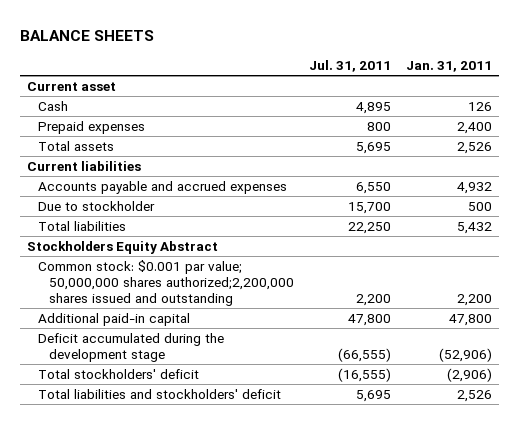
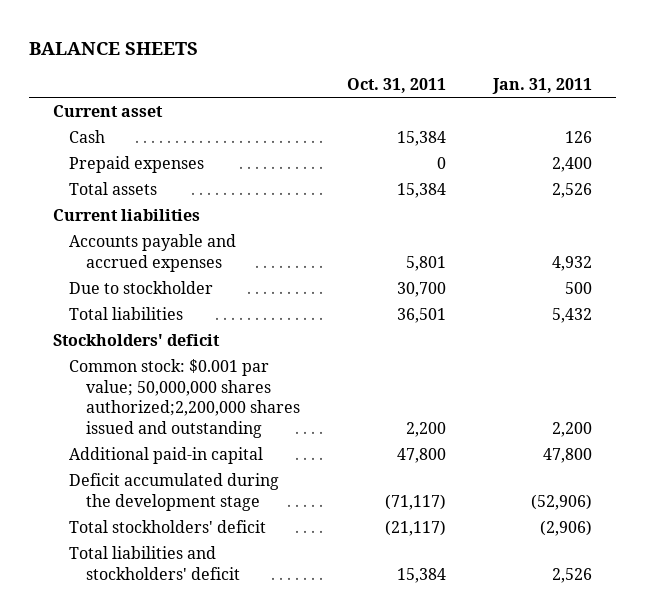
[309,59,392,72] Jul. 31, 2011 -> none
none -> [346,77,446,93] Oct. 31, 2011
[27,241,219,255] Stockholders Equity Abstract -> [53,334,221,347] Stockholders' deficit

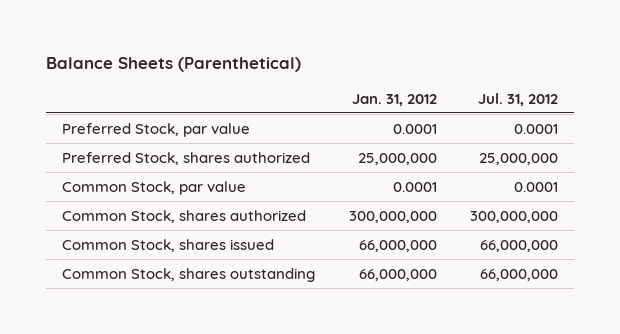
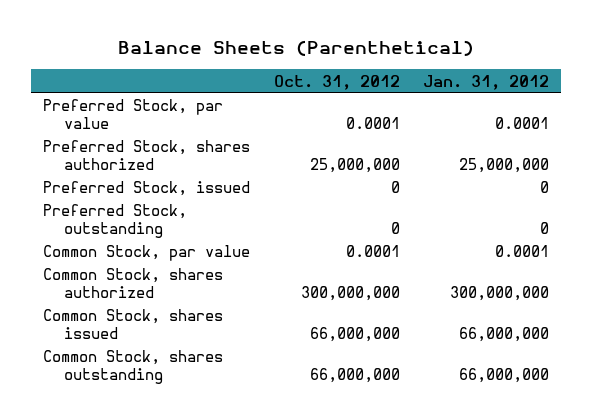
[477,92,558,106] Jul. 31, 2012 -> none
none -> [273,74,400,90] Oct. 31, 2012
none -> [42,181,250,197] Preferred Stock, issued
none -> [42,204,187,239] Preferred Stock, outstanding

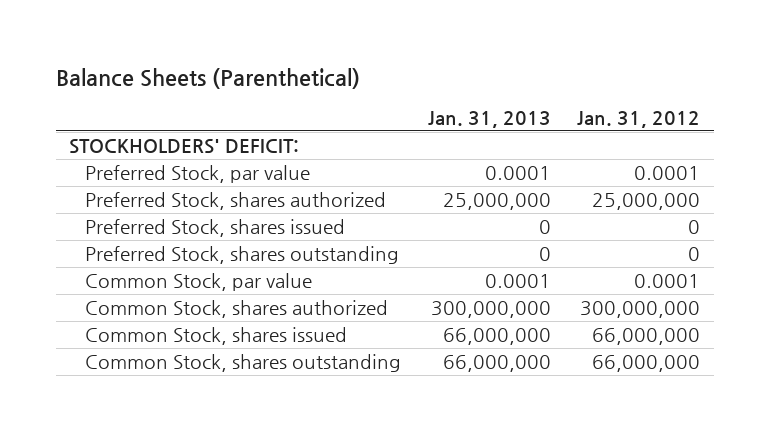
[273,74,400,90] Oct. 31, 2012 -> none
none -> [427,110,551,128] Jan. 31, 2013
none -> [69,139,300,155] STOCKHOLDERS' DEFICIT:
[42,181,250,197] Preferred Stock, issued -> [84,219,345,238] Preferred Stock, shares issued
[42,204,187,239] Preferred Stock, outstanding -> [84,246,399,265] Preferred Stock, shares outstanding

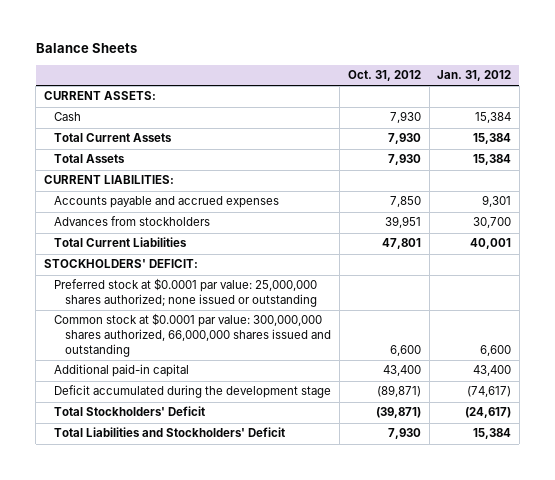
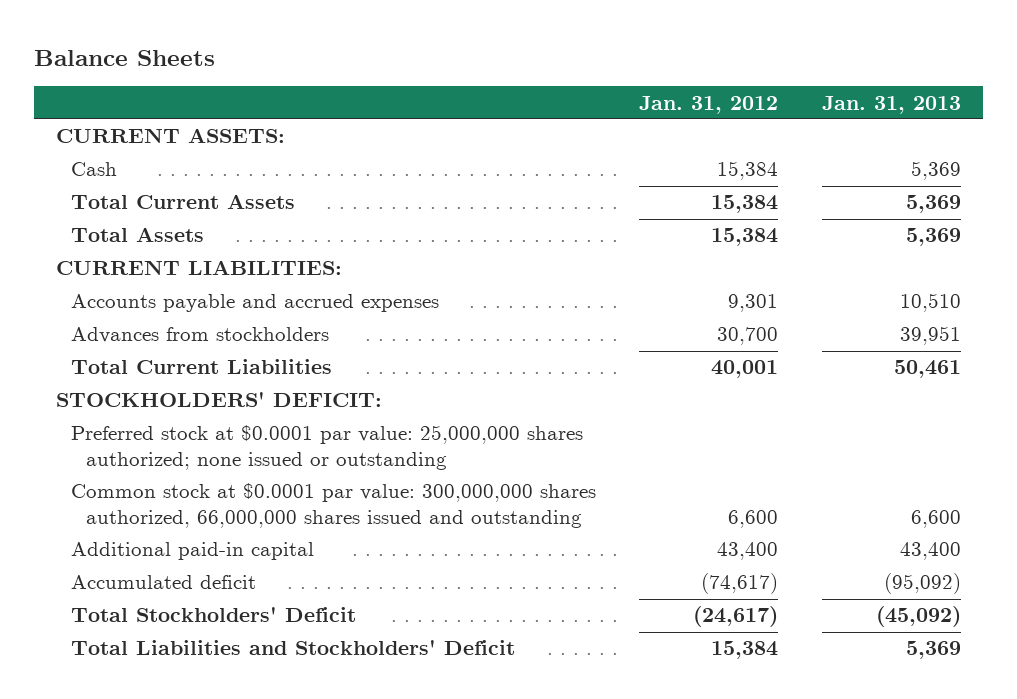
[347,70,421,82] Oct. 31, 2012 -> none
none -> [822,95,962,114] Jan. 31, 2013
[54,385,332,399] Deficit accumulated during the development stage -> [70,575,256,590] Accumulated deficit

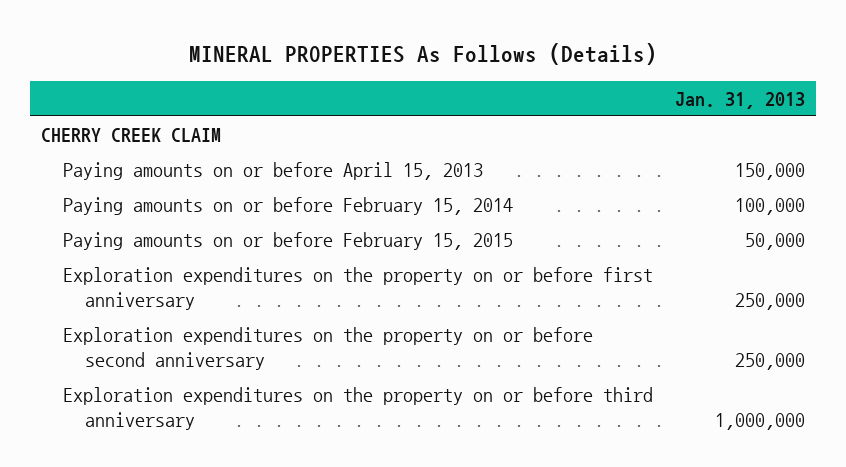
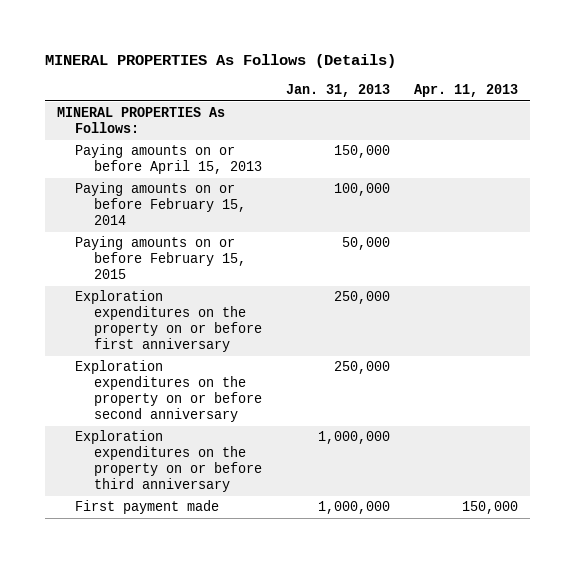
none -> [413,84,518,98] Apr. 11, 2013
[41,127,222,142] CHERRY CREEK CLAIM -> none
none -> [56,107,225,134] MINERAL PROPERTIES As Follows:
none -> [75,500,220,515] First payment made

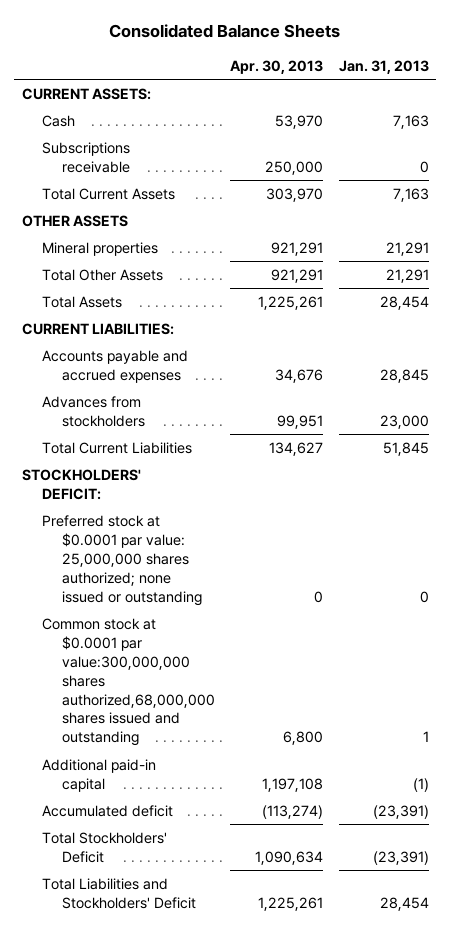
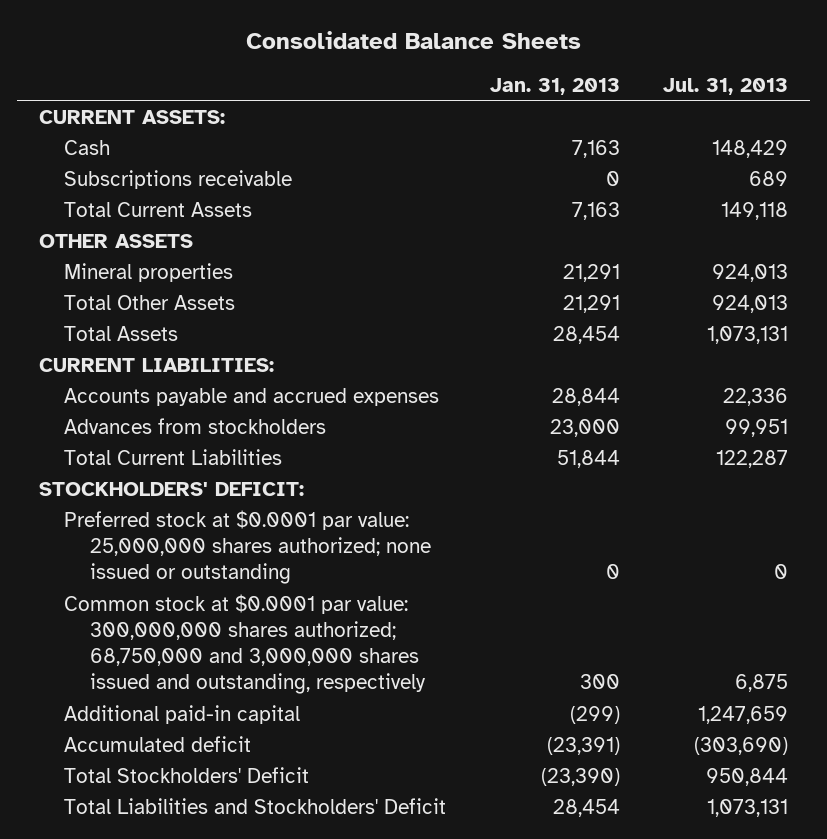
[230,59,324,74] Apr. 30, 2013 -> none
none -> [663,77,789,95] Jul. 31, 2013
[379,368,429,383] 28,845 -> [551,387,620,406] 28,844
[382,441,429,456] 51,845 -> [556,449,620,468] 51,844
[41,617,215,747] Common stock at $0.0001 par value:300,000,000 shares authorized,68,000,000 shares issued and outstanding -> [64,593,426,695] Common stock at $0.0001 par value: 300,000,000 shares authorized; 68,750,000 and 3,000,000 shares issued and outstanding, respectively
[422,731,429,743] 1 -> [579,674,620,690] 300
[412,777,429,792] (1) -> [569,705,620,724] (299)
[372,850,429,865] (23,391) -> [540,767,620,786] (23,390)

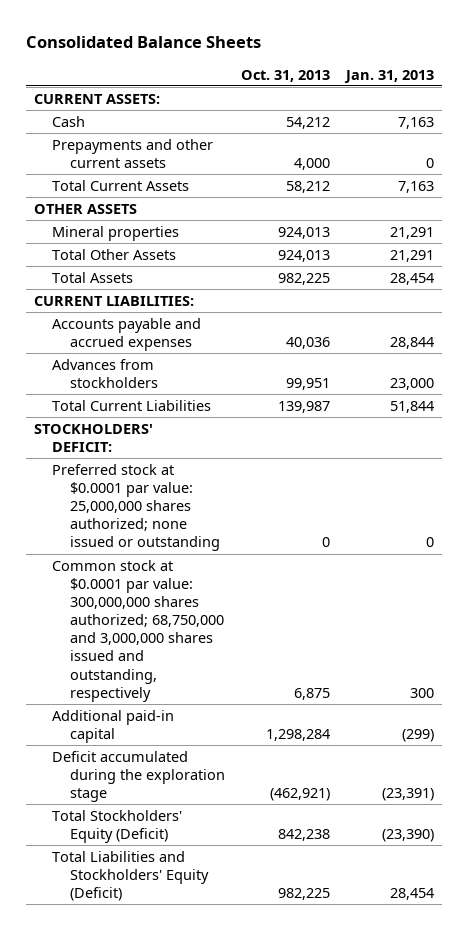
[663,77,789,95] Jul. 31, 2013 -> none
none -> [240,69,330,82] Oct. 31, 2013
[64,169,293,189] Subscriptions receivable -> none
none -> [51,138,213,168] Prepayments and other current assets
[64,735,252,752] Accumulated deficit -> [51,750,225,803] Deficit accumulated during the exploration stage
[64,766,310,783] Total Stockholders' Deficit -> [51,809,182,843] Total Stockholders' Equity (Deficit)
[64,797,447,814] Total Liabilities and Stockholders' Deficit -> [51,850,209,902] Total Liabilities and Stockholders' Equity (Deficit)

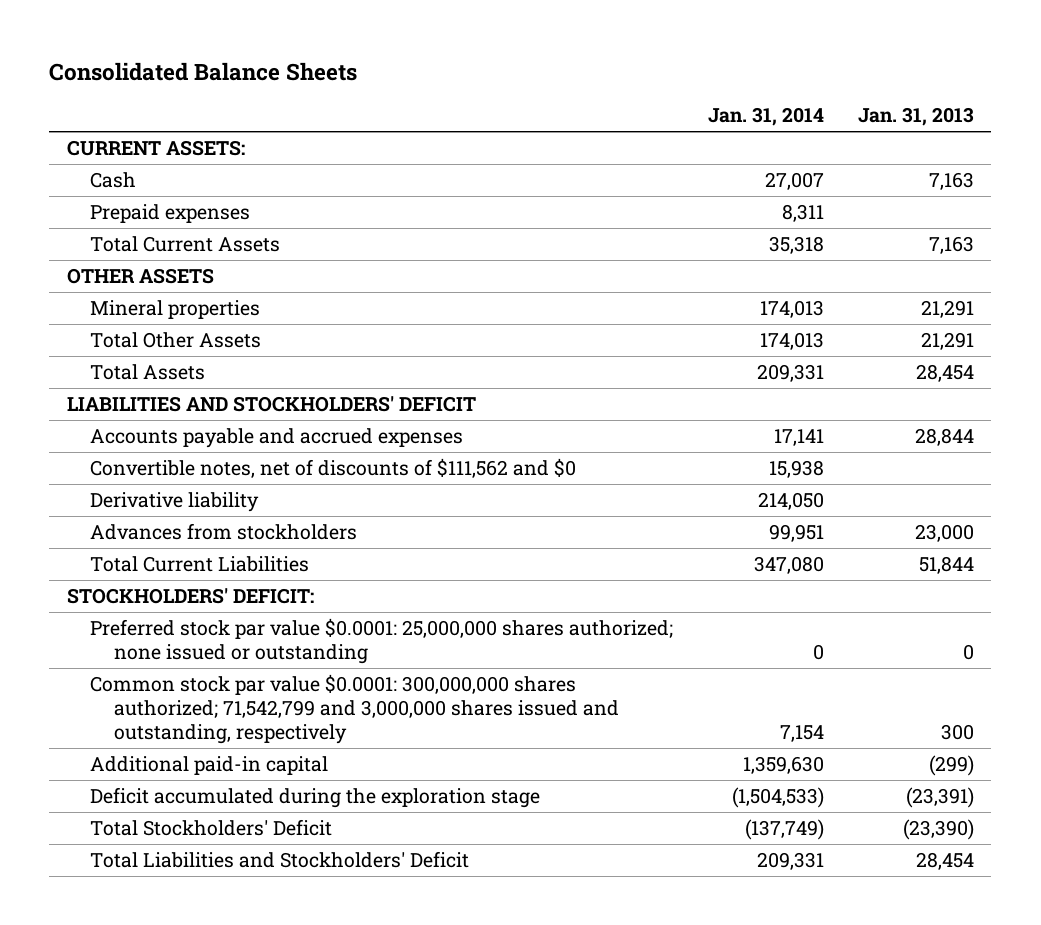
[240,69,330,82] Oct. 31, 2013 -> none
none -> [707,107,824,127] Jan. 31, 2014
[51,138,213,168] Prepayments and other current assets -> none
none -> [90,203,251,223] Prepaid expenses
[33,295,194,306] CURRENT LIABILITIES: -> none
none -> [66,395,476,412] LIABILITIES AND STOCKHOLDERS' DEFICIT
none -> [90,457,577,478] Convertible notes, net of discounts of $111,562 and $0
none -> [90,491,260,512] Derivative liability
[51,463,220,552] Preferred stock at $0.0001 par value: 25,000,000 shares authorized; none issued or outstanding -> [90,617,674,664] Preferred stock par value $0.0001: 25,000,000 shares authorized; none issued or outstanding
[51,559,224,702] Common stock at $0.0001 par value: 300,000,000 shares authorized; 68,750,000 and 3,000,000 shares issued and outstanding, respectively -> [90,673,620,744] Common stock par value $0.0001: 300,000,000 shares authorized; 71,542,799 and 3,000,000 shares issued and outstanding, respectively
[51,809,182,843] Total Stockholders' Equity (Deficit) -> [90,818,333,836] Total Stockholders' Deficit
[51,850,209,902] Total Liabilities and Stockholders' Equity (Deficit) -> [90,850,470,868] Total Liabilities and Stockholders' Deficit

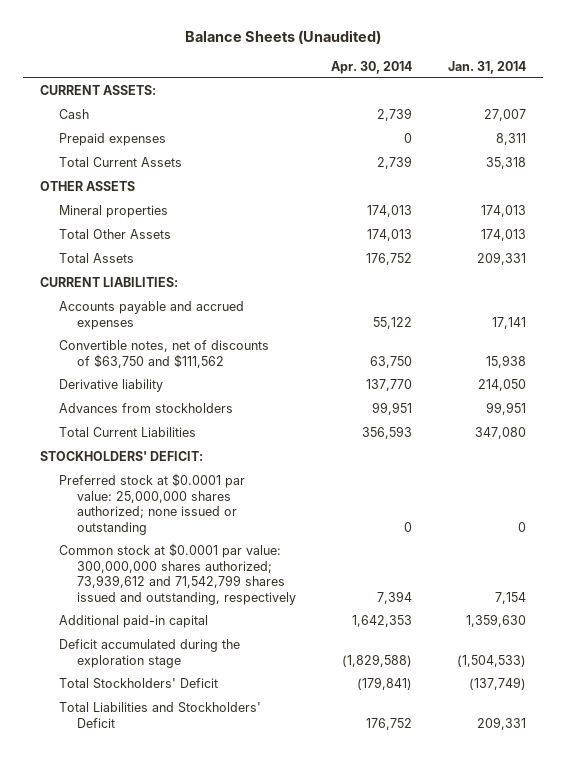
[49,61,358,81] Consolidated Balance Sheets -> [184,29,381,44] Balance Sheets (Unaudited)
[857,107,974,127] Jan. 31, 2013 -> none
none -> [331,60,413,74] Apr. 30, 2014
[66,395,476,412] LIABILITIES AND STOCKHOLDERS' DEFICIT -> none
none -> [40,277,179,288] CURRENT LIABILITIES:
[90,457,577,478] Convertible notes, net of discounts of $111,562 and $0 -> [58,340,269,368] Convertible notes, net of discounts of $63,750 and $111,562
[90,617,674,664] Preferred stock par value $0.0001: 25,000,000 shares authorized; none issued or outstanding -> [58,473,245,535] Preferred stock at $0.0001 par value: 25,000,000 shares authorized; none issued or outstanding
[90,673,620,744] Common stock par value $0.0001: 300,000,000 shares authorized; 71,542,799 and 3,000,000 shares issued and outstanding, respectively -> [58,543,297,605] Common stock at $0.0001 par value: 300,000,000 shares authorized; 73,939,612 and 71,542,799 shares issued and outstanding, respectively

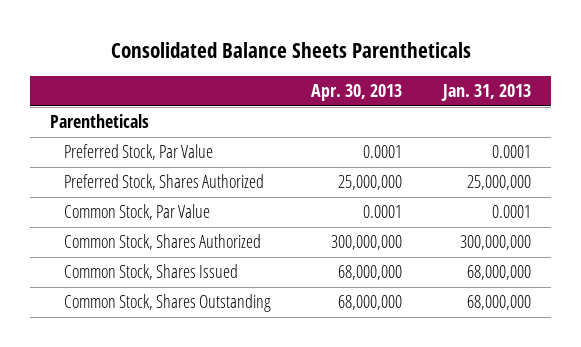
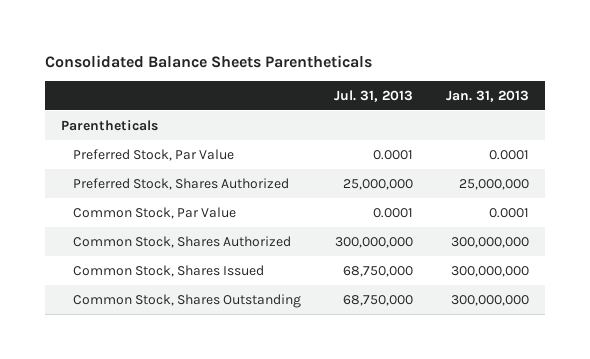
[311,84,403,102] Apr. 30, 2013 -> none
none -> [333,89,413,102] Jul. 31, 2013
[466,265,531,281] 68,000,000 -> [450,265,529,277] 300,000,000
[466,295,531,311] 68,000,000 -> [450,294,529,306] 300,000,000

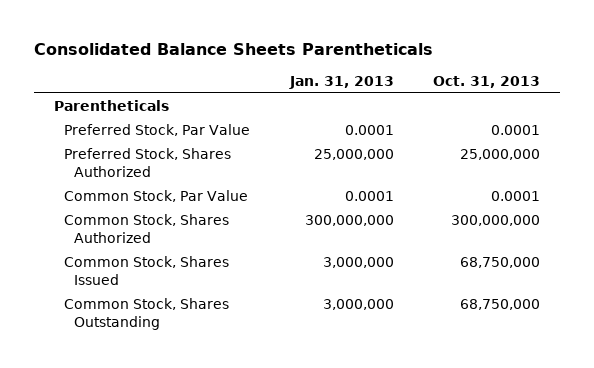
[333,89,413,102] Jul. 31, 2013 -> none
none -> [433,75,541,88] Oct. 31, 2013
[450,265,529,277] 300,000,000 -> [322,257,394,269] 3,000,000
[450,294,529,306] 300,000,000 -> [322,299,394,311] 3,000,000

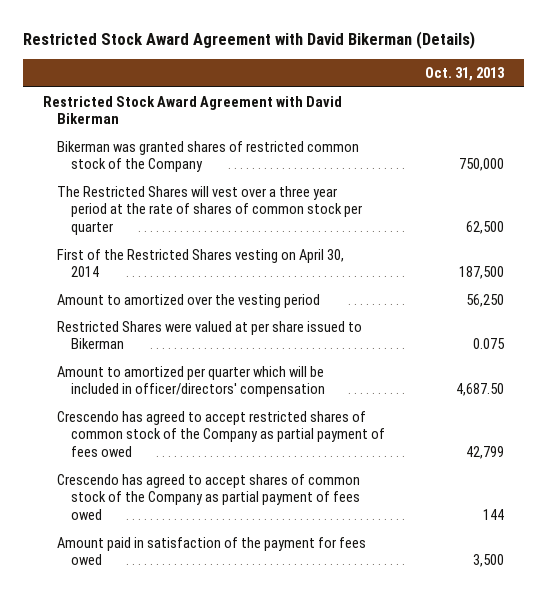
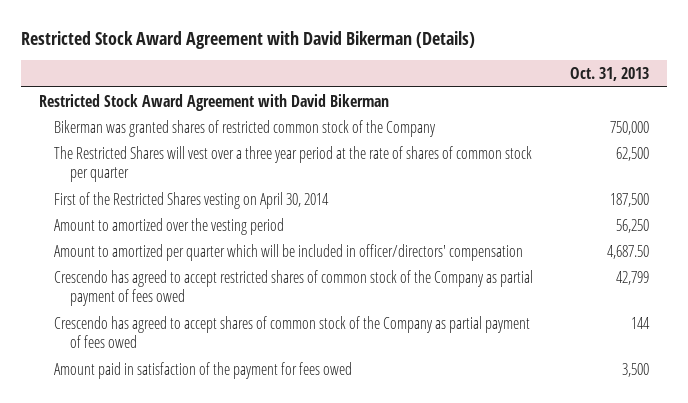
[56,320,362,350] Restricted Shares were valued at per share issued to Bikerman -> none

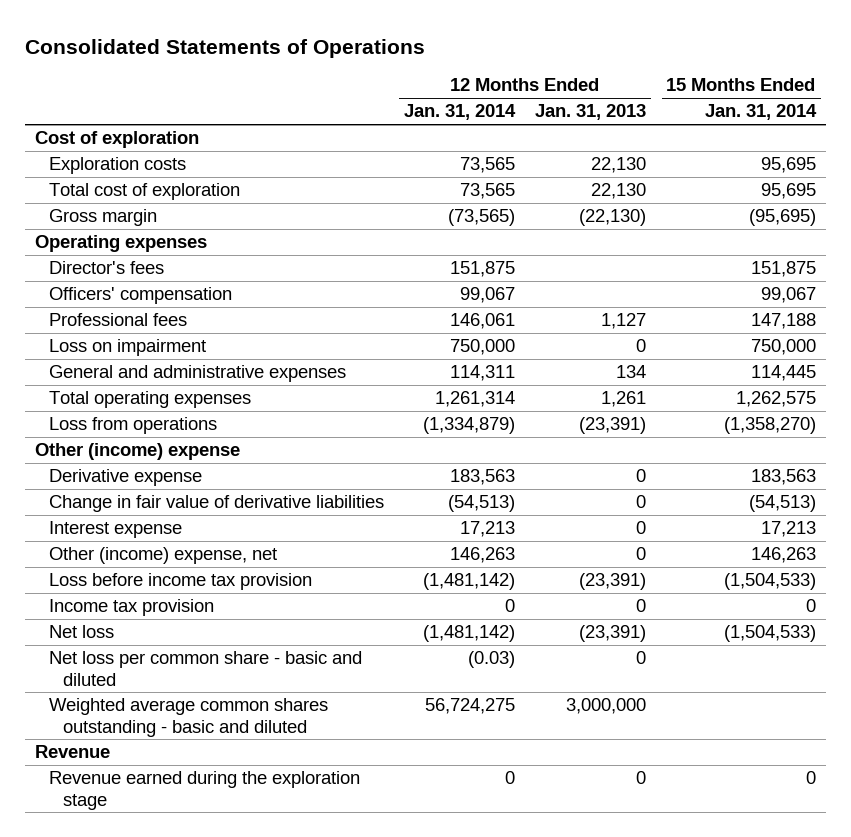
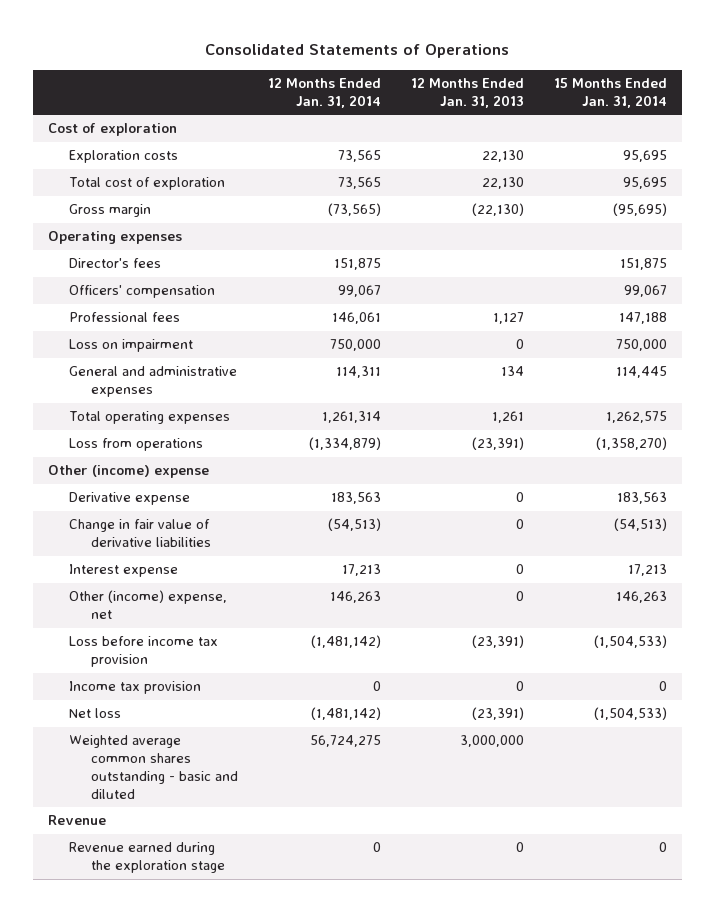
[49,651,363,686] Net loss per common share - basic and diluted -> none

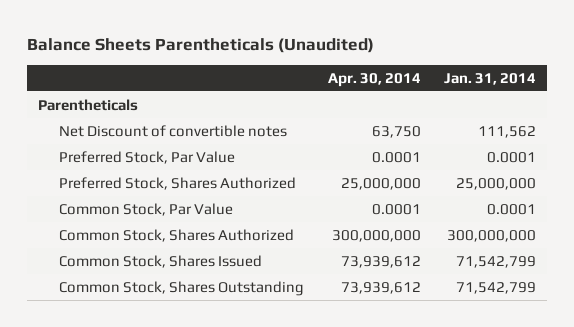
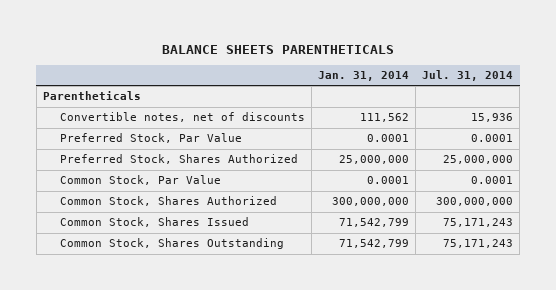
[26,37,374,53] Balance Sheets Parentheticals (Unaudited) -> [162,44,395,54] BALANCE SHEETS PARENTHETICALS
[327,72,421,87] Apr. 30, 2014 -> none
none -> [422,70,514,82] Jul. 31, 2014
[59,124,288,137] Net Discount of convertible notes -> [60,112,306,123] Convertible notes, net of discounts

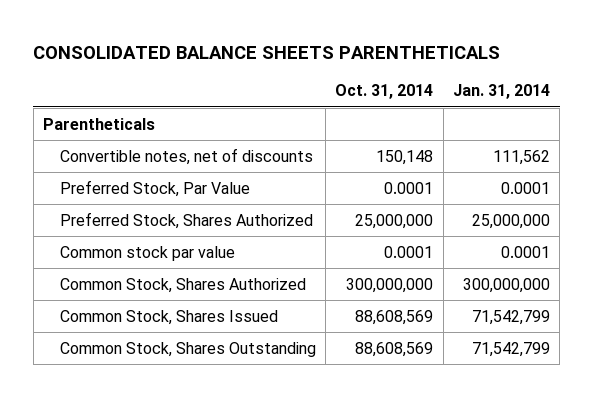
[162,44,395,54] BALANCE SHEETS PARENTHETICALS -> [33,45,501,59] CONSOLIDATED BALANCE SHEETS PARENTHETICALS
[422,70,514,82] Jul. 31, 2014 -> none
none -> [335,84,434,100] Oct. 31, 2014
[60,175,222,186] Common Stock, Par Value -> [59,245,235,261] Common stock par value

